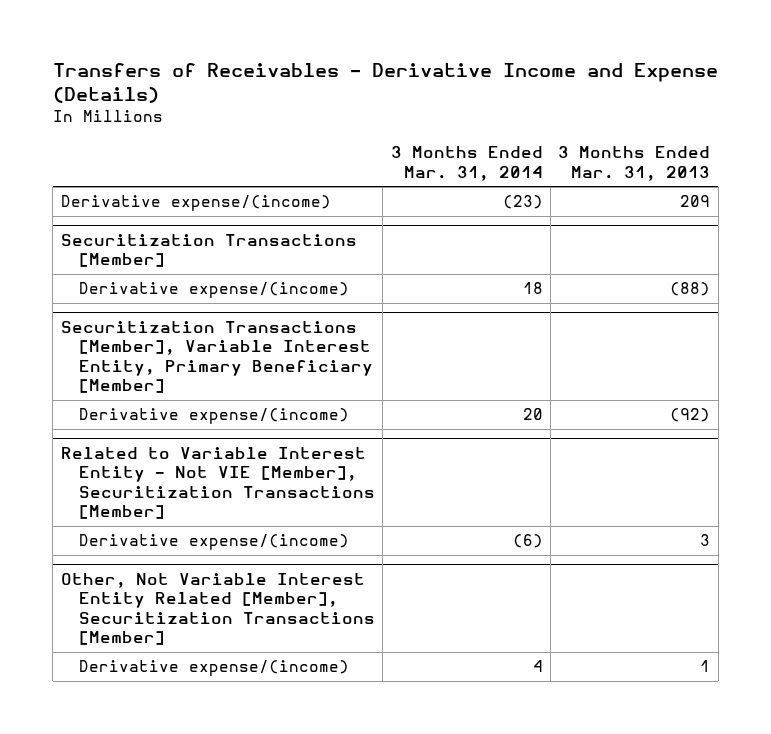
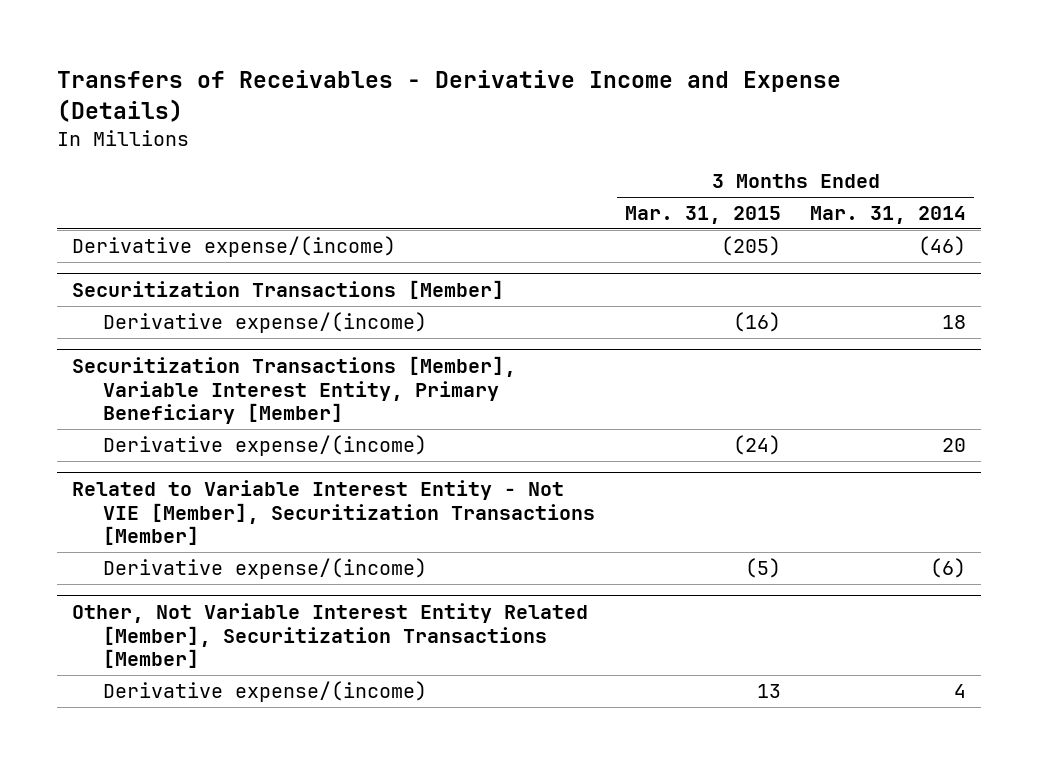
[558,146,711,181] 3 Months Ended Mar. 31, 2013 -> none
none -> [624,206,781,225] Mar. 31, 2015
[502,195,543,210] (23) -> [918,236,967,257] (46)

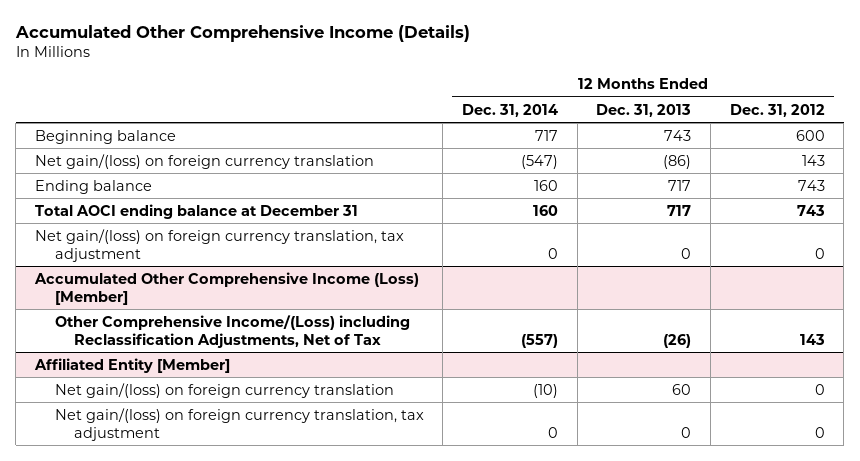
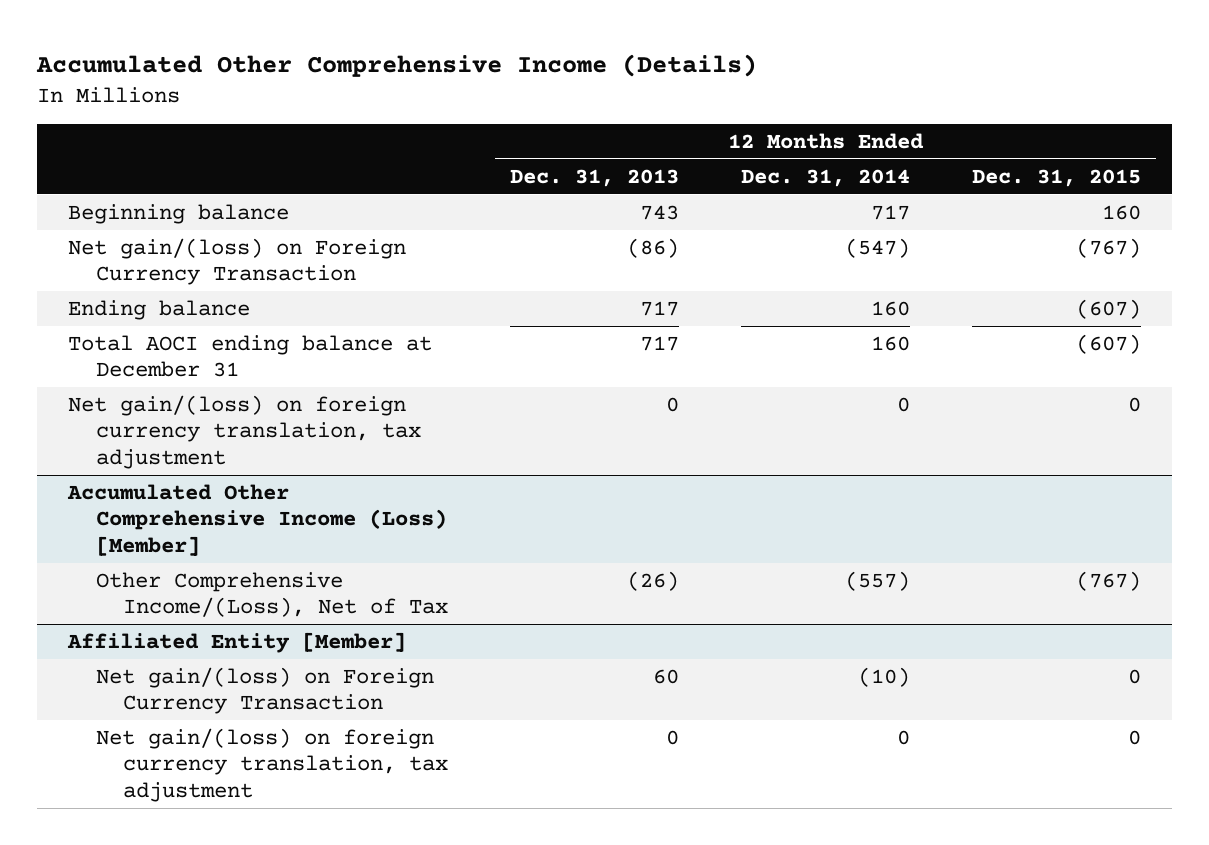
[729,103,825,117] Dec. 31, 2012 -> none
none -> [971,168,1141,187] Dec. 31, 2015
[34,153,374,169] Net gain/(loss) on foreign currency translation -> [67,237,406,286] Net gain/(loss) on Foreign Currency Transaction
[54,314,410,348] Other Comprehensive Income/(Loss) including Reclassification Adjustments, Net of Tax -> [95,571,449,618] Other Comprehensive Income/(Loss), Net of Tax
[54,382,394,398] Net gain/(loss) on foreign currency translation -> [95,666,434,715] Net gain/(loss) on Foreign Currency Transaction

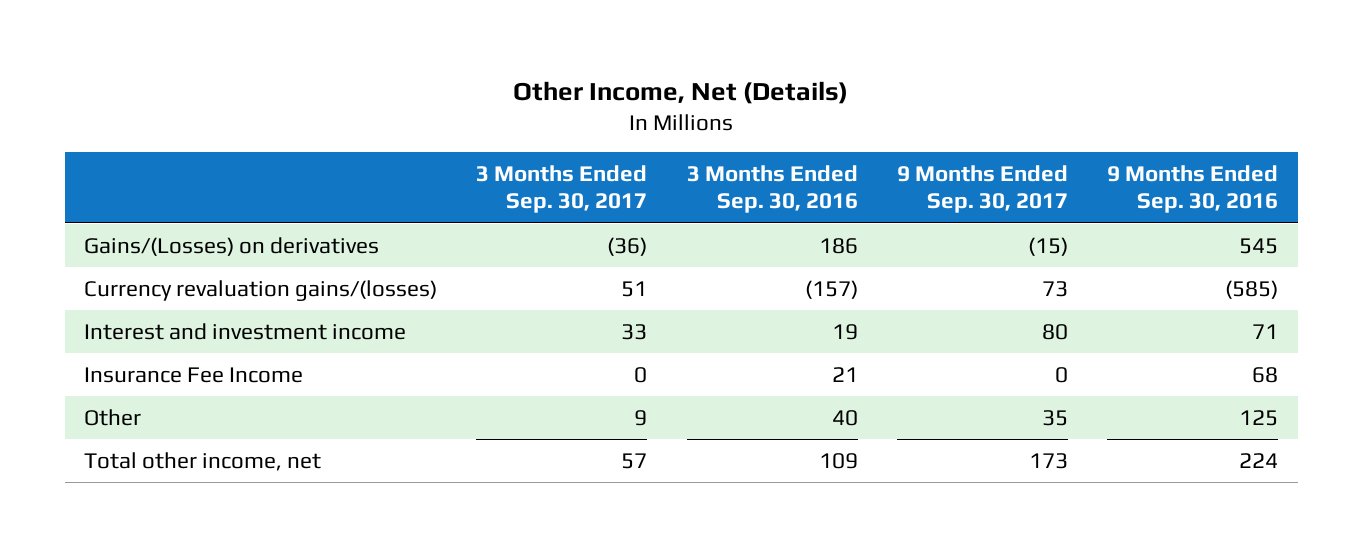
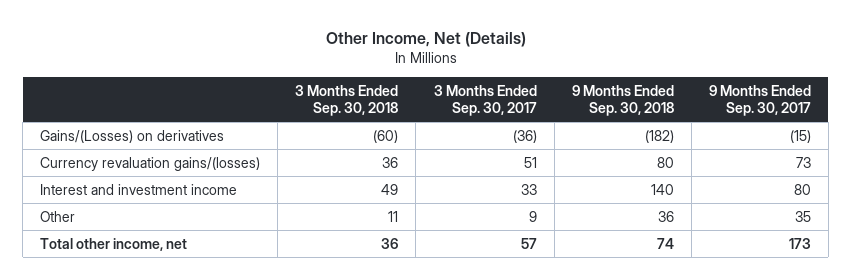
[686,165,858,214] 3 Months Ended Sep. 30, 2016 -> none
[1107,165,1279,214] 9 Months Ended Sep. 30, 2016 -> none
none -> [295,84,399,116] 3 Months Ended Sep. 30, 2018
none -> [571,84,674,116] 9 Months Ended Sep. 30, 2018
[84,367,304,384] Insurance Fee Income -> none

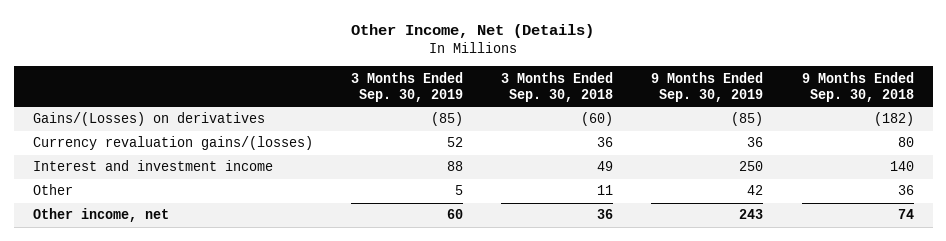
[433,84,537,116] 3 Months Ended Sep. 30, 2017 -> none
[708,84,811,116] 9 Months Ended Sep. 30, 2017 -> none
none -> [350,71,463,102] 3 Months Ended Sep. 30, 2019
none -> [651,71,764,102] 9 Months Ended Sep. 30, 2019
[40,237,188,251] Total other income, net -> [32,208,169,223] Other income, net

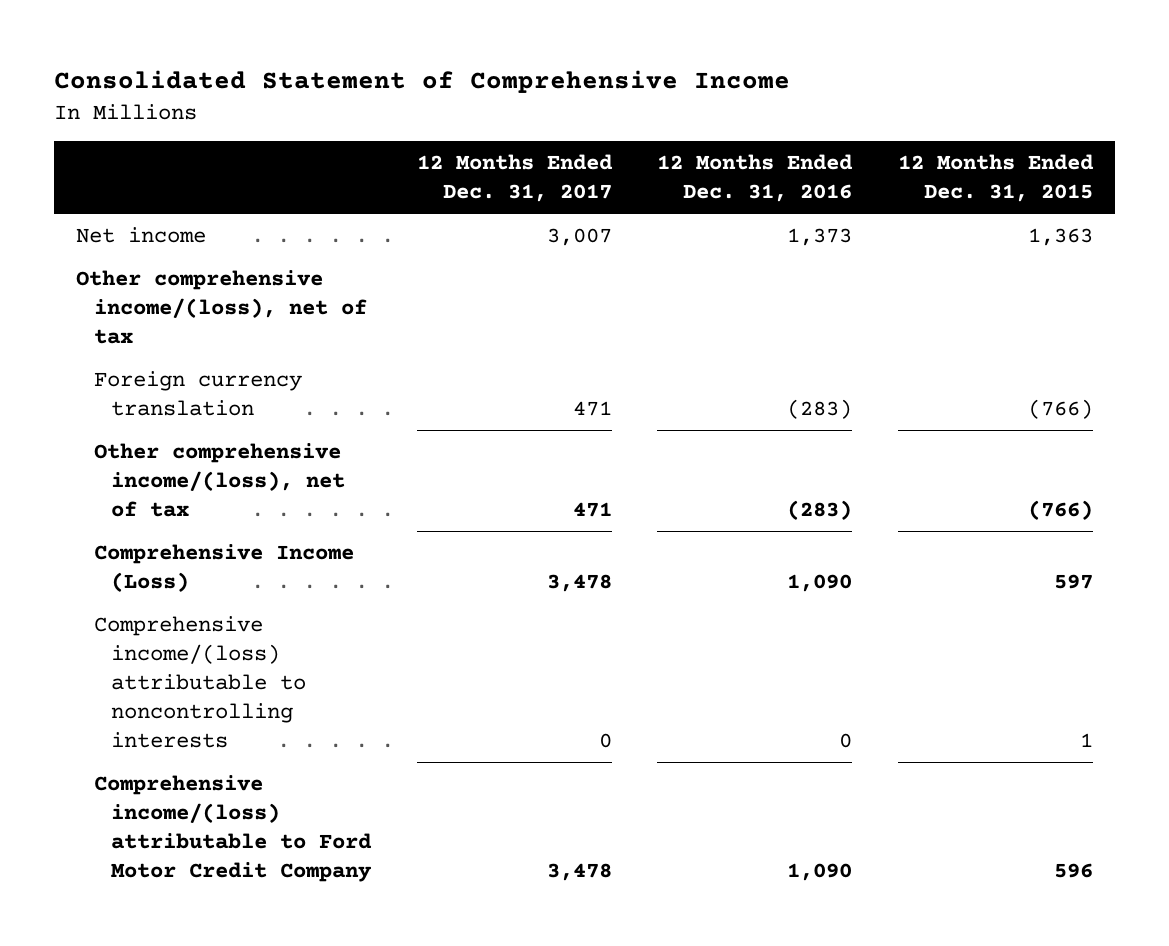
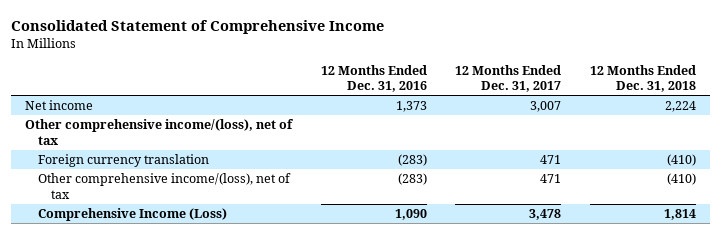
[897,154,1094,203] 12 Months Ended Dec. 31, 2015 -> none
none -> [590,64,697,93] 12 Months Ended Dec. 31, 2018
[93,616,307,748] Comprehensive income/(loss) attributable to noncontrolling interests -> none
[93,775,373,882] Comprehensive income/(loss) attributable to Ford Motor Credit Company -> none

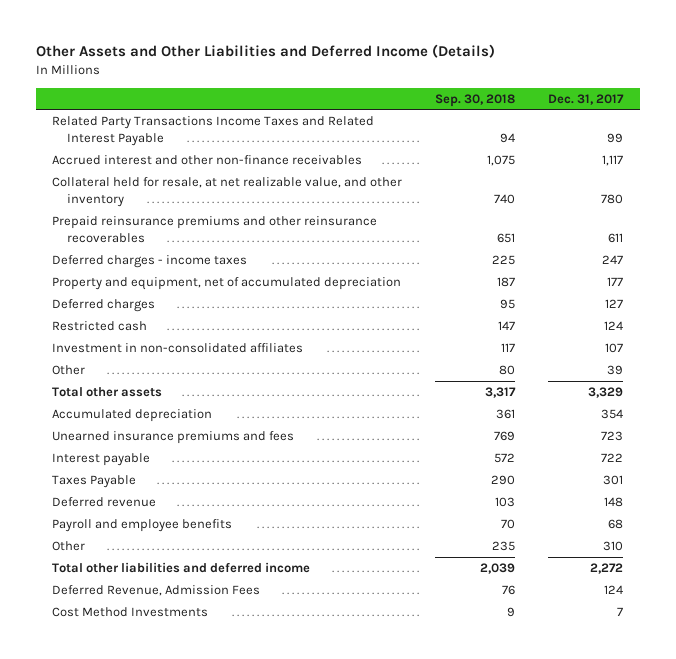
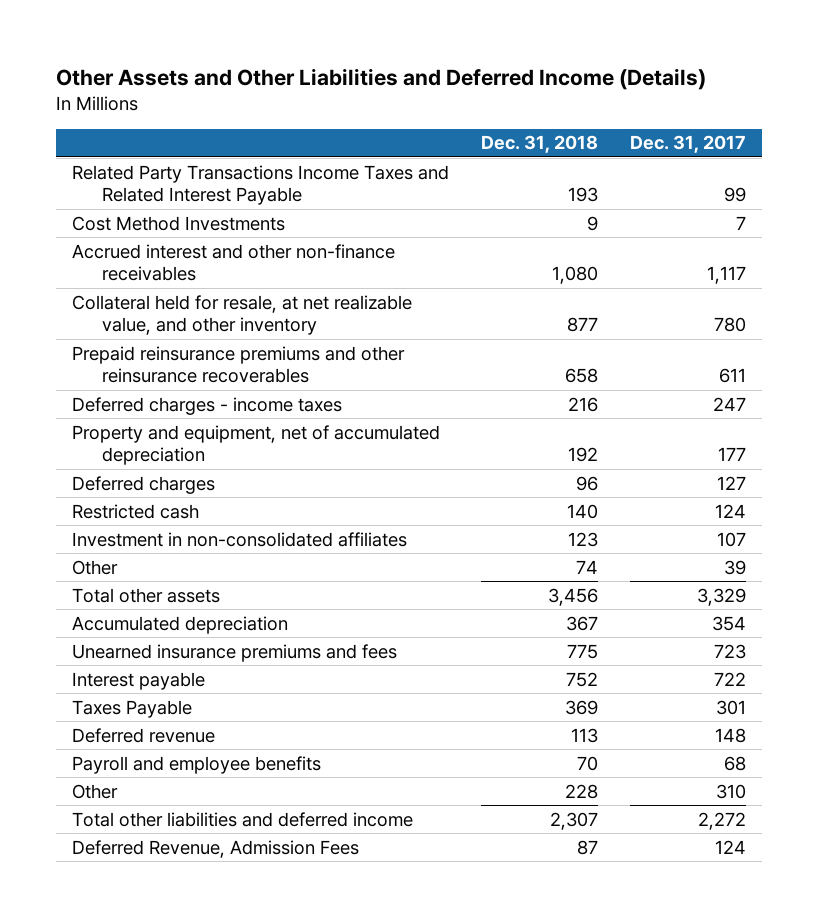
[435,93,516,107] Sep. 30, 2018 -> none
none -> [481,135,599,154] Dec. 31, 2018
[52,606,209,617] Cost Method Investments -> [72,215,286,231] Cost Method Investments

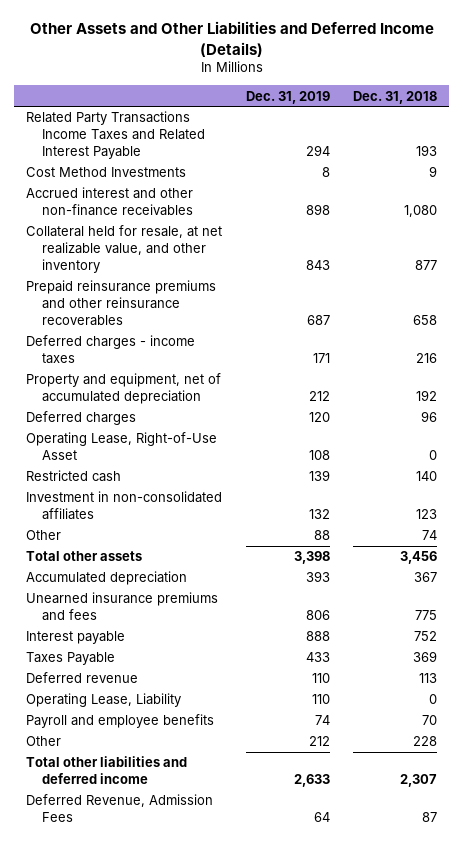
[630,135,747,154] Dec. 31, 2017 -> none
none -> [245,90,330,104] Dec. 31, 2019
none -> [26,432,218,461] Operating Lease, Right-of-Use Asset
none -> [26,693,182,708] Operating Lease, Liability

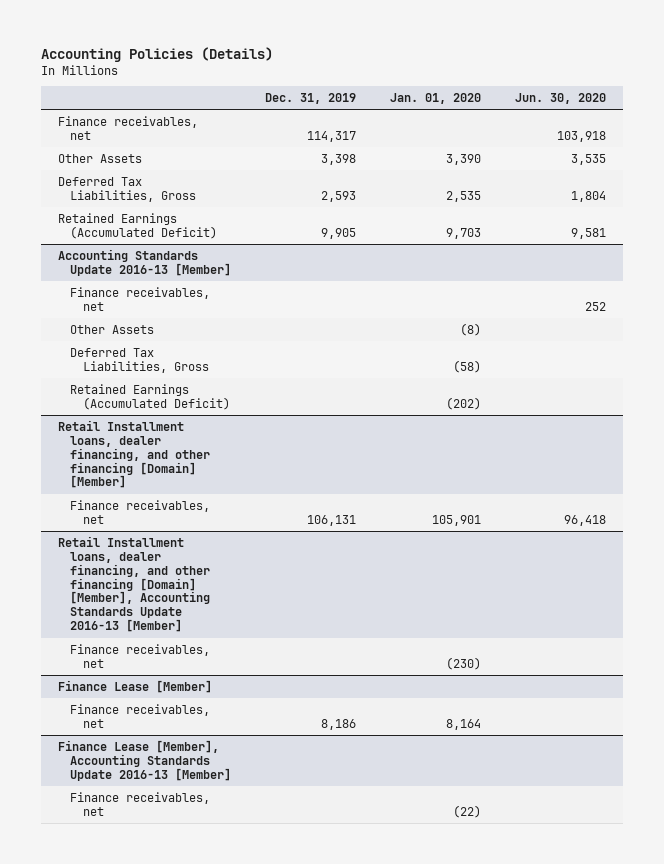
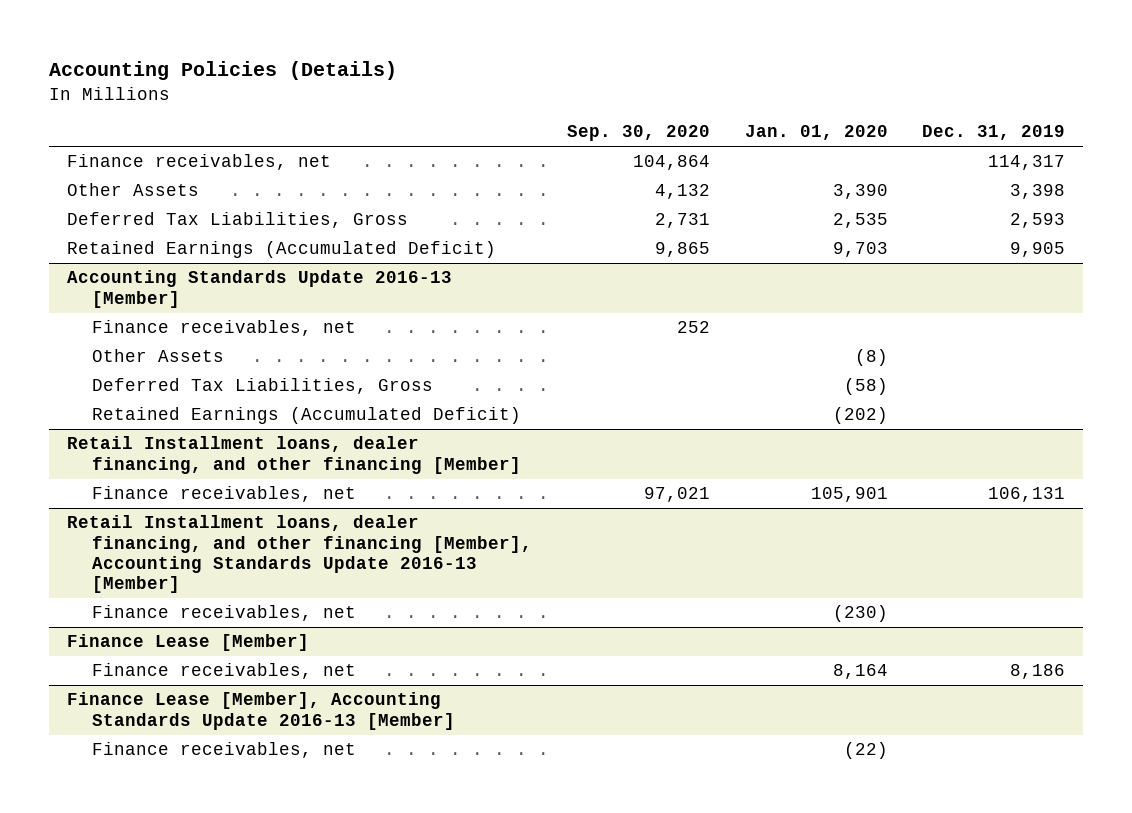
[515,92,607,104] Jun. 30, 2020 -> none
none -> [566,125,710,142] Sep. 30, 2020
[57,419,211,489] Retail Installment loans, dealer financing, and other financing [Domain] [Member] -> [66,436,522,474] Retail Installment loans, dealer financing, and other financing [Member]
[57,535,211,633] Retail Installment loans, dealer financing, and other financing [Domain] [Member], Accounting Standards Update 2016-13 [Member] -> [66,515,533,594] Retail Installment loans, dealer financing, and other financing [Member], Accounting Standards Update 2016-13 [Member]

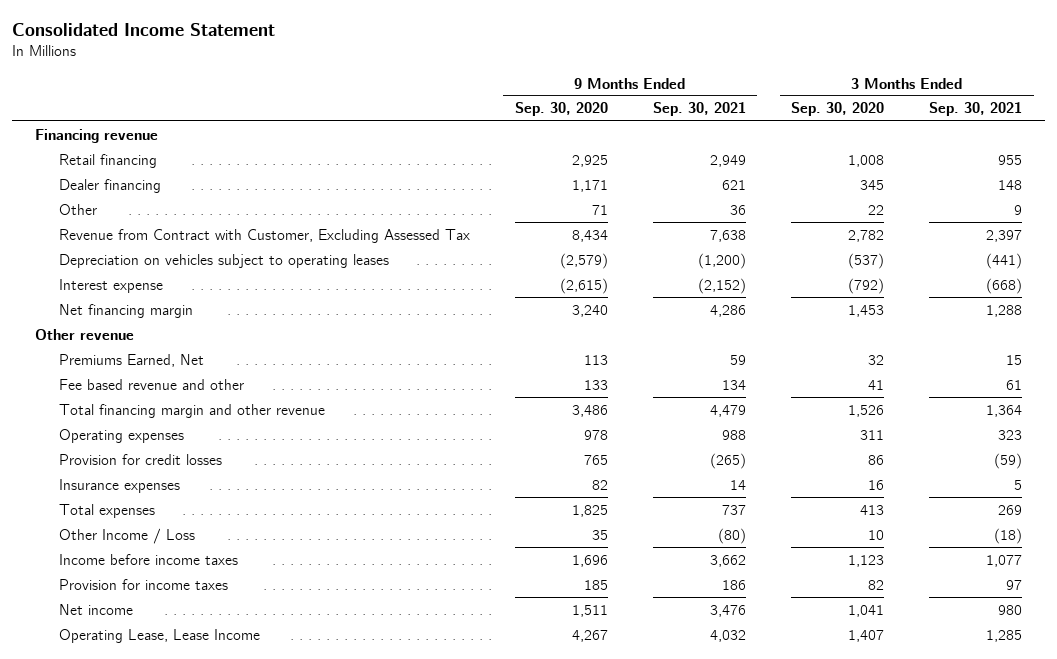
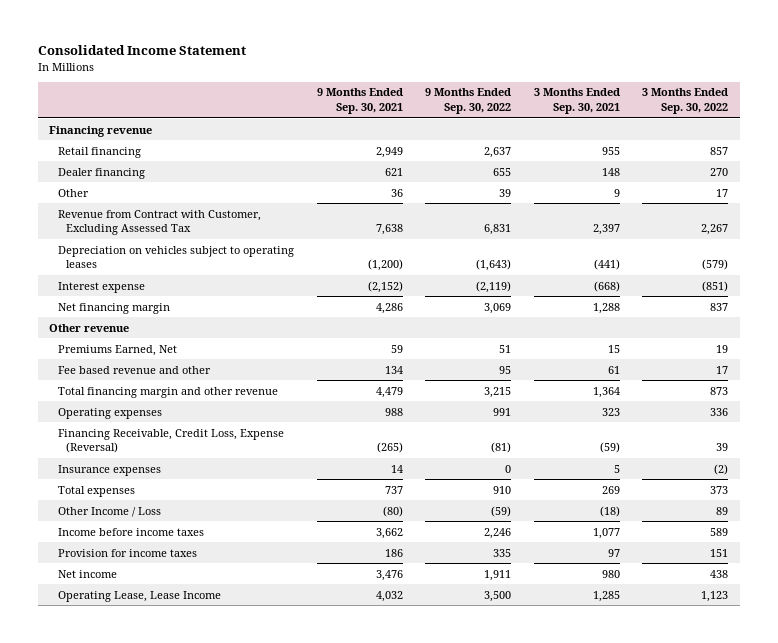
[514,102,608,117] Sep. 30, 2020 -> none
[791,102,885,117] Sep. 30, 2020 -> none
none -> [425,88,512,114] 9 Months Ended Sep. 30, 2022
none -> [642,88,729,114] 3 Months Ended Sep. 30, 2022
[58,453,222,465] Provision for credit losses -> [57,428,284,454] Financing Receivable, Credit Loss, Expense (Reversal)

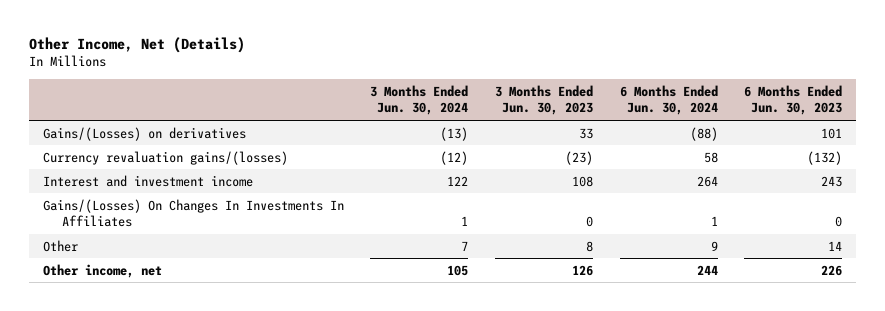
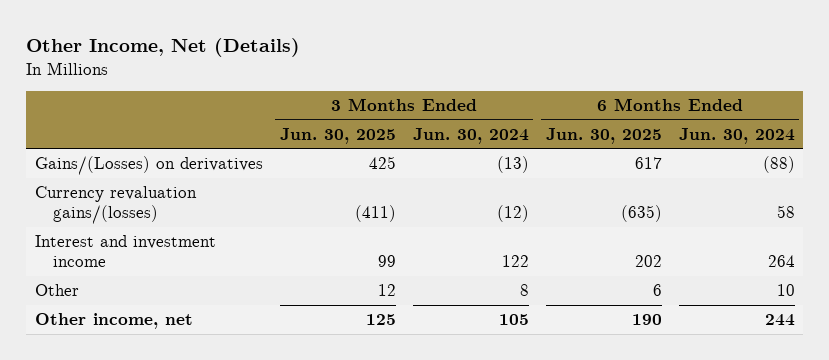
[495,84,594,116] 3 Months Ended Jun. 30, 2023 -> none
[744,84,843,116] 6 Months Ended Jun. 30, 2023 -> none
none -> [279,127,396,144] Jun. 30, 2025
none -> [545,127,662,144] Jun. 30, 2025
[42,198,344,228] Gains/(Losses) On Changes In Investments In Affiliates -> none
[461,240,469,251] 7 -> [519,284,529,297] 8
[710,240,718,251] 9 -> [776,284,795,297] 10

